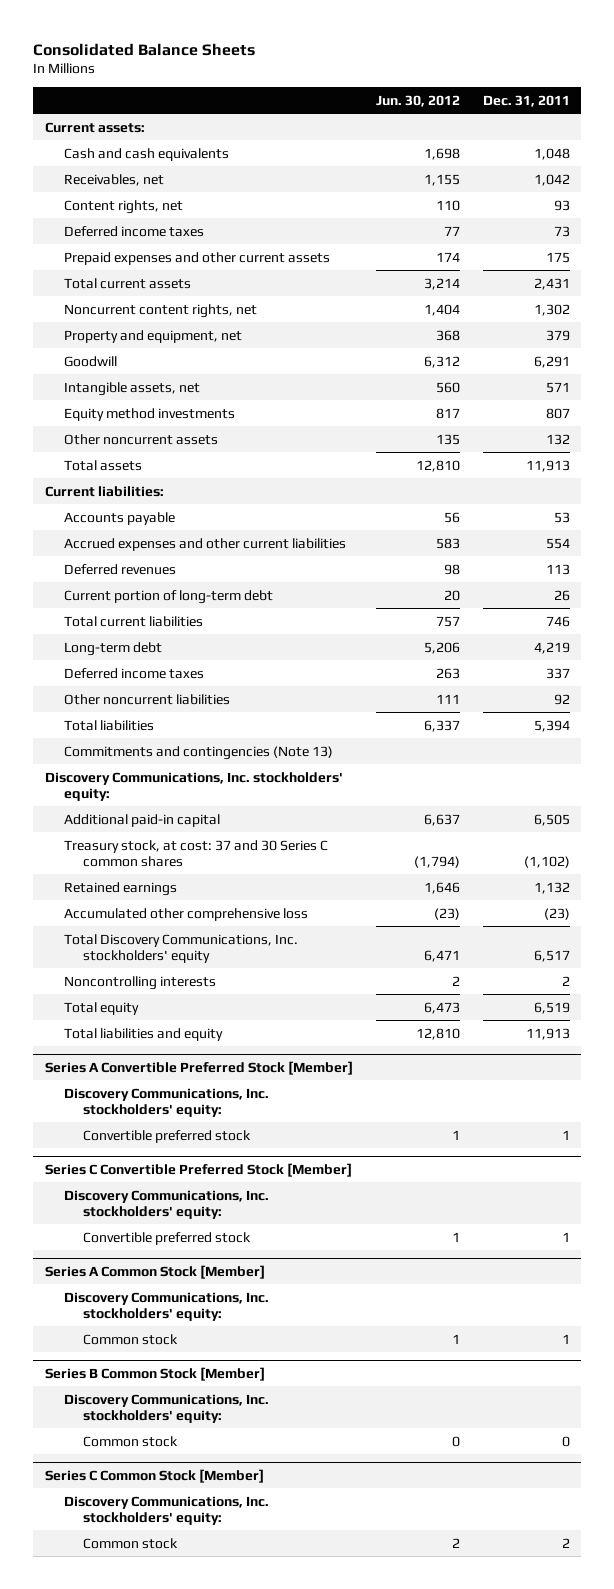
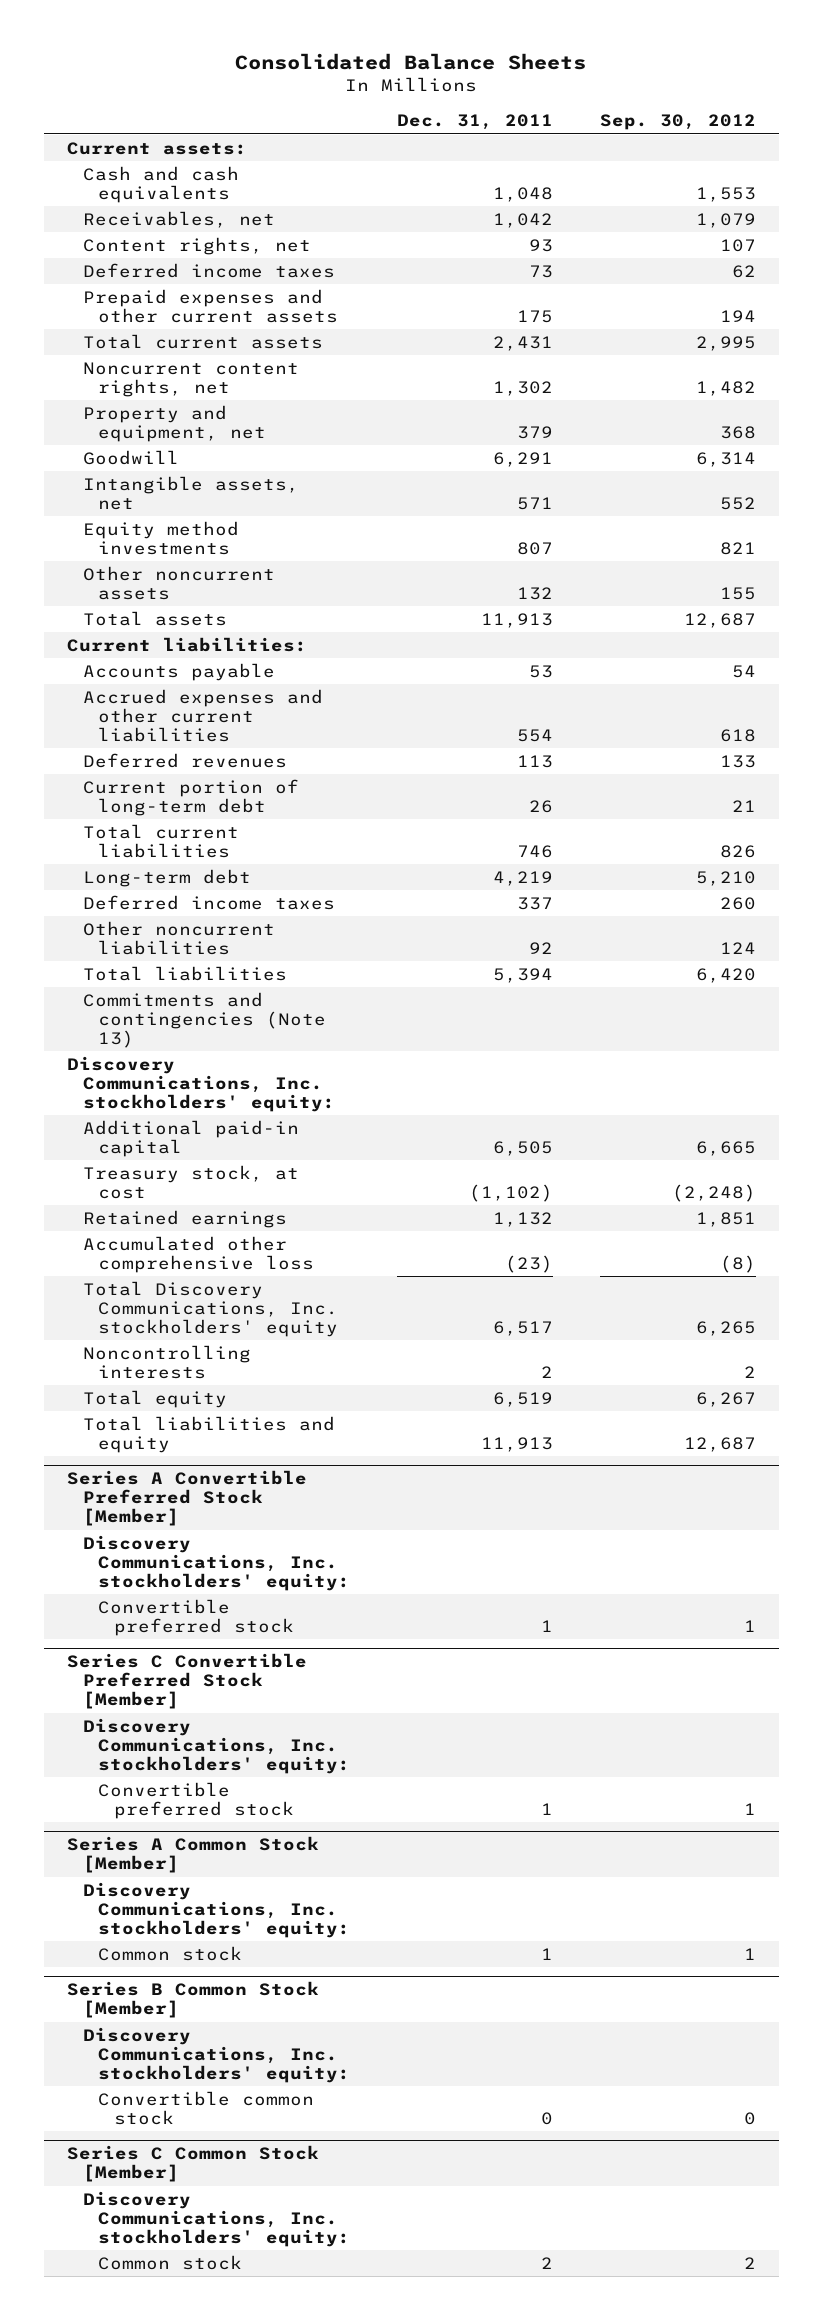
[375,94,460,107] Jun. 30, 2012 -> none
none -> [599,114,756,131] Sep. 30, 2012
[63,839,328,867] Treasury stock, at cost: 37 and 30 Series C common shares -> [82,1164,299,1199] Treasury stock, at cost
[82,1435,178,1447] Common stock -> [98,2090,315,2125] Convertible common stock

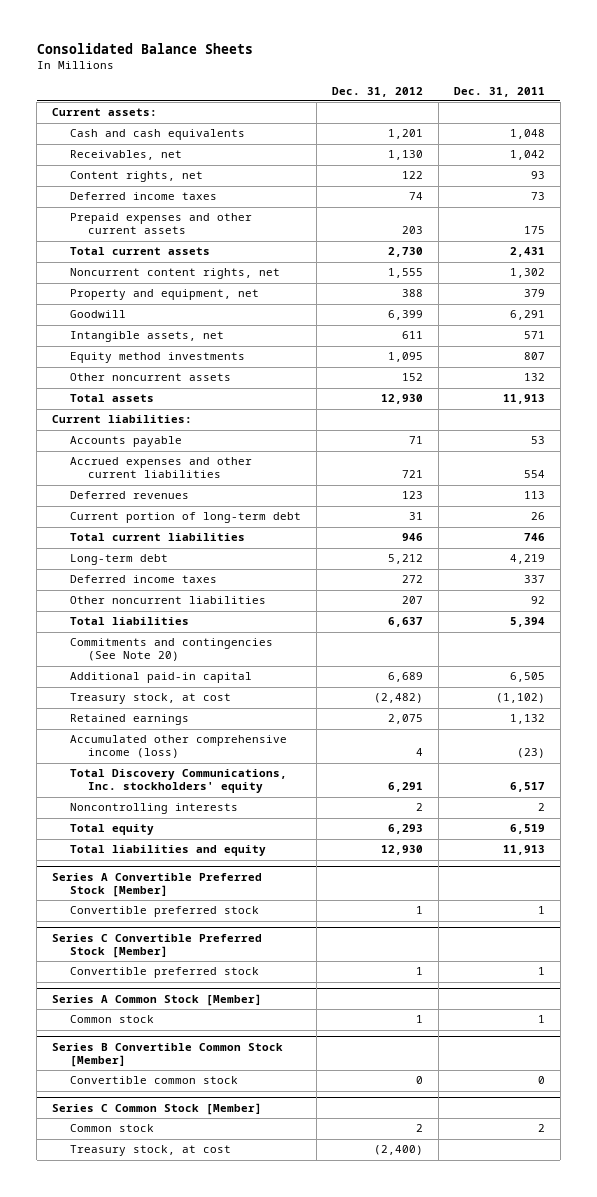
[599,114,756,131] Sep. 30, 2012 -> none
none -> [331,86,423,97] Dec. 31, 2012
[67,1055,335,1112] Discovery Communications, Inc. stockholders' equity: -> none
[82,991,327,1048] Commitments and contingencies (Note 13) -> [69,638,273,662] Commitments and contingencies (See Note 20)
[82,1235,315,1273] Accumulated other comprehensive loss -> [69,735,287,759] Accumulated other comprehensive income (loss)
[82,1534,351,1591] Discovery Communications, Inc. stockholders' equity: -> none
[82,1717,351,1774] Discovery Communications, Inc. stockholders' equity: -> none
[82,1881,351,1938] Discovery Communications, Inc. stockholders' equity: -> none
[82,2026,351,2083] Discovery Communications, Inc. stockholders' equity: -> none
[67,1981,320,2019] Series B Common Stock [Member] -> [52,1042,284,1067] Series B Convertible Common Stock [Member]
[82,2190,351,2247] Discovery Communications, Inc. stockholders' equity: -> none
none -> [69,1145,231,1157] Treasury stock, at cost

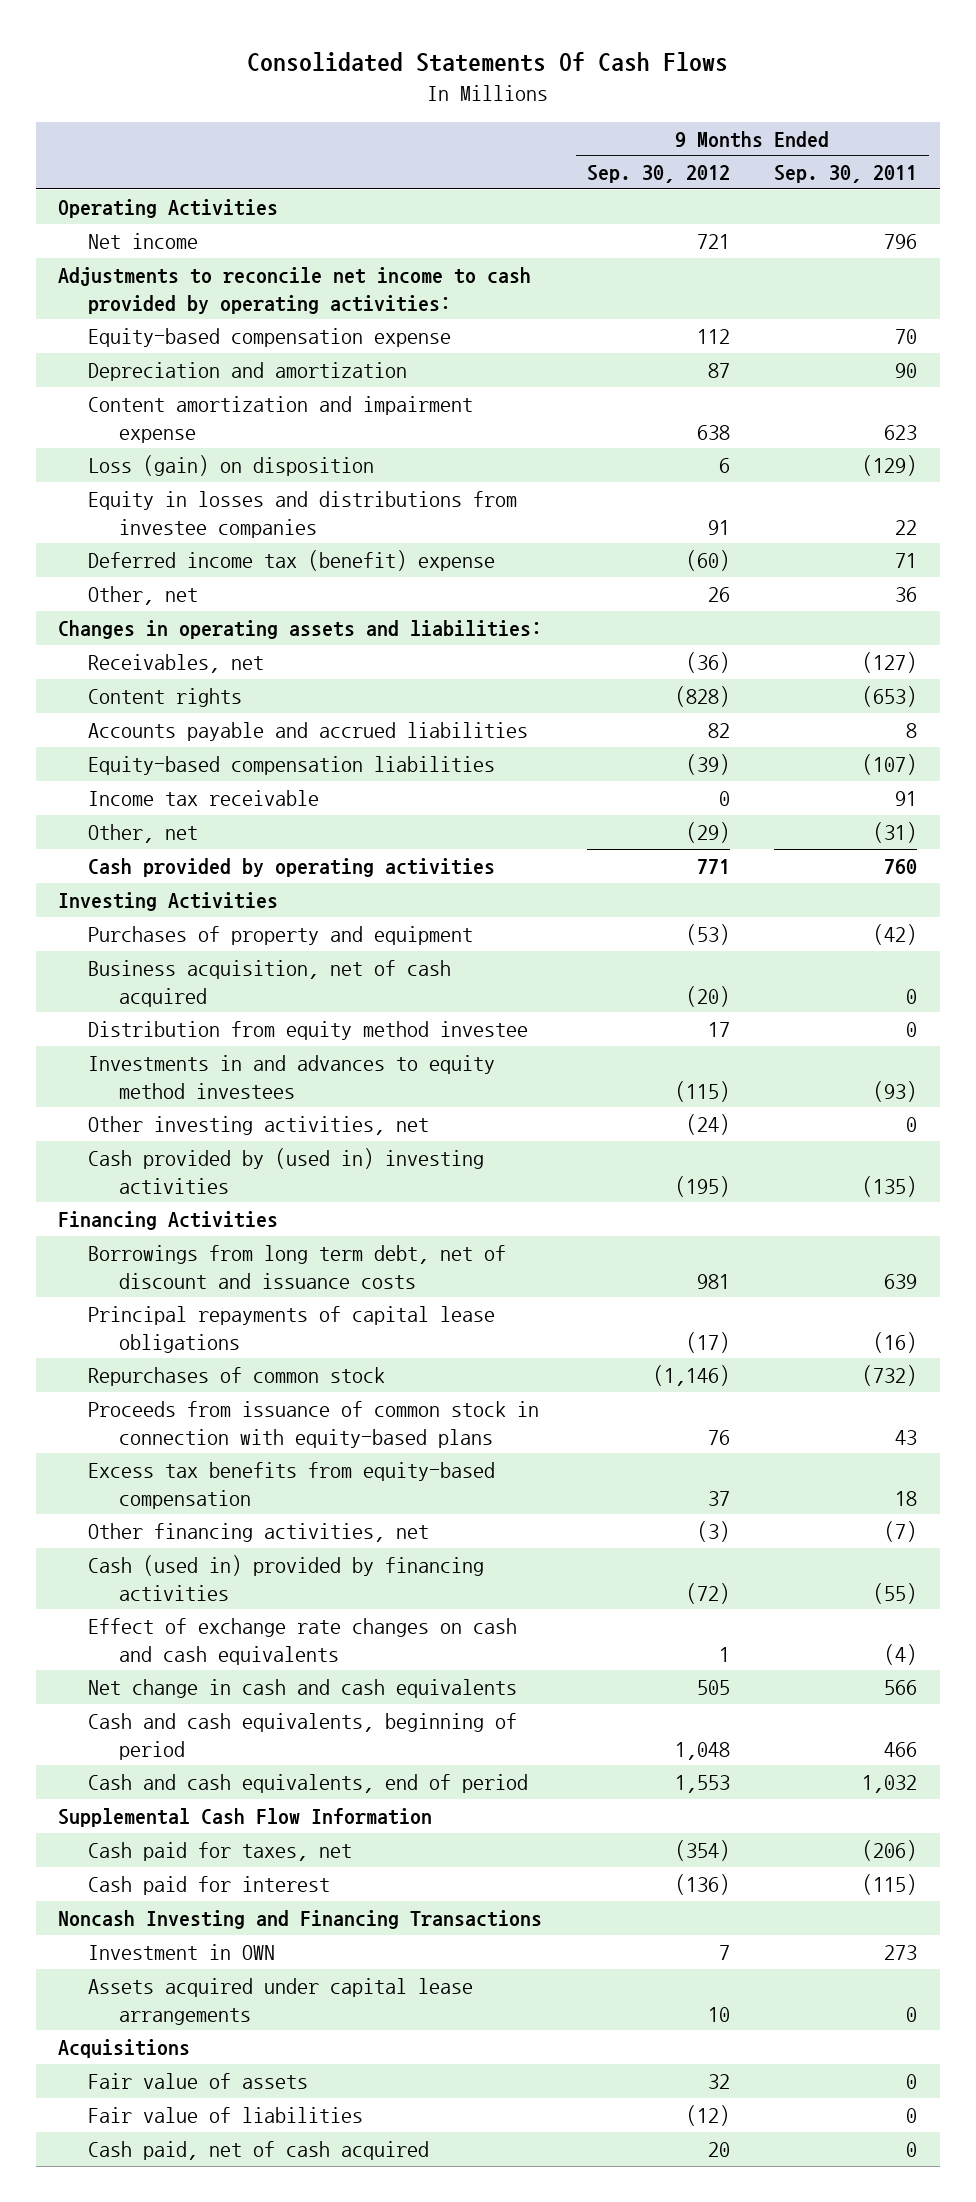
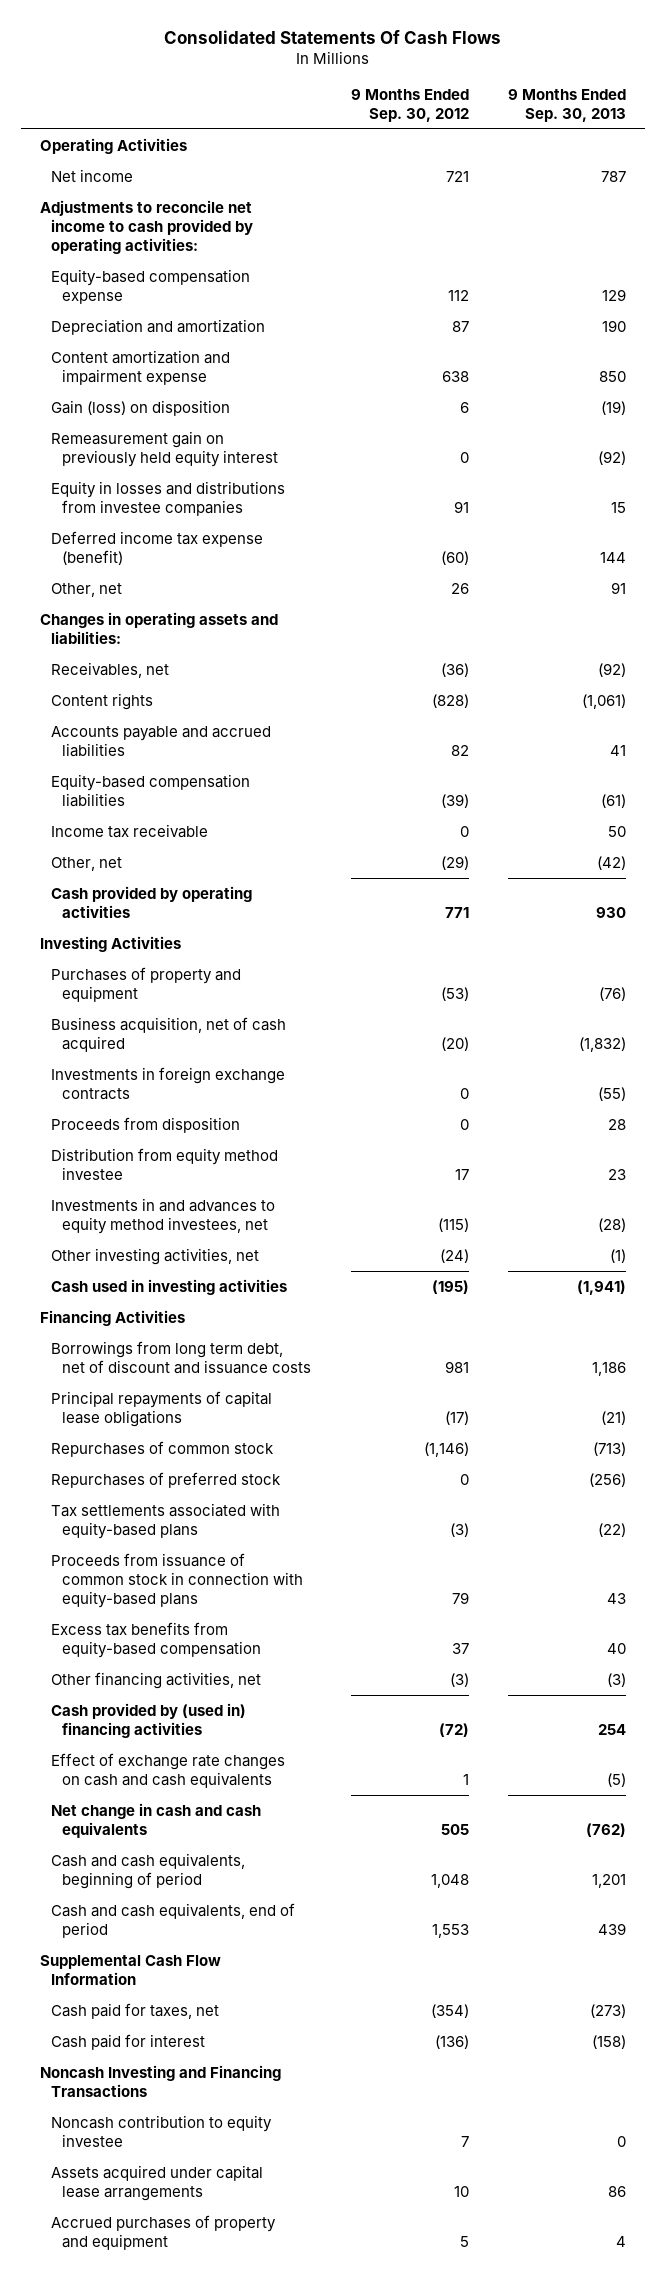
[774,165,918,184] Sep. 30, 2011 -> none
none -> [507,88,626,122] 9 Months Ended Sep. 30, 2013
[88,454,375,476] Loss (gain) on disposition -> [51,399,231,416] Gain (loss) on disposition
none -> [51,430,279,467] Remeasurement gain on previously held equity interest
[88,549,496,571] Deferred income tax (benefit) expense -> [51,530,264,565] Deferred income tax expense (benefit)
none -> [51,1066,286,1100] Investments in foreign exchange contracts
none -> [51,1116,241,1133] Proceeds from disposition
[88,1054,496,1099] Investments in and advances to equity method investees -> [51,1197,276,1234] Investments in and advances to equity method investees, net
[88,1147,485,1194] Cash provided by (used in) investing activities -> [51,1278,288,1295] Cash used in investing activities
none -> [51,1471,282,1488] Repurchases of preferred stock
none -> [51,1502,281,1539] Tax settlements associated with equity-based plans
[707,1429,730,1445] 76 -> [451,1591,469,1604] 79
[88,1554,485,1601] Cash (used in) provided by financing activities -> [51,1702,247,1738] Cash provided by (used in) financing activities
[88,1943,276,1960] Investment in OWN -> [51,2114,273,2147] Noncash contribution to equity investee
[58,2038,191,2058] Acquisitions -> none
[88,2072,309,2089] Fair value of assets -> none
[88,2106,364,2123] Fair value of liabilities -> none
[88,2140,430,2160] Cash paid, net of cash acquired -> none
none -> [51,2214,277,2250] Accrued purchases of property and equipment

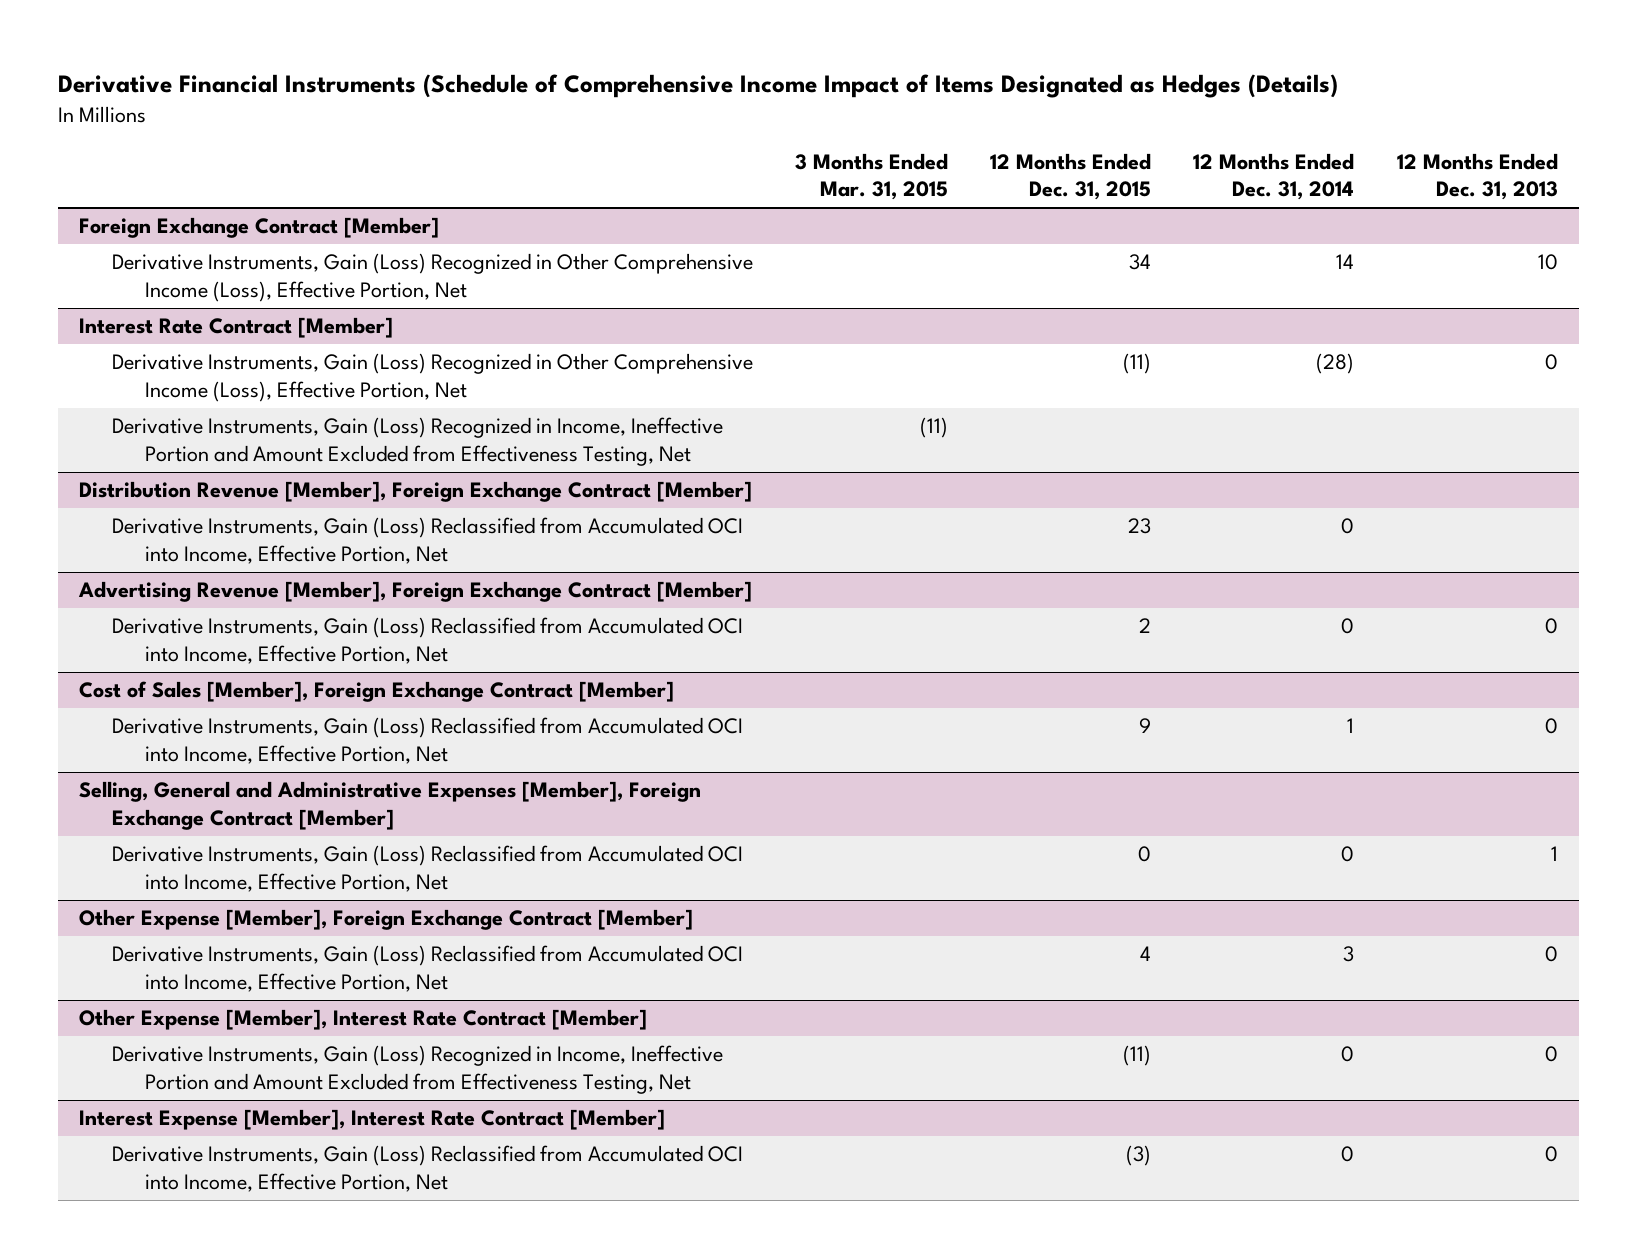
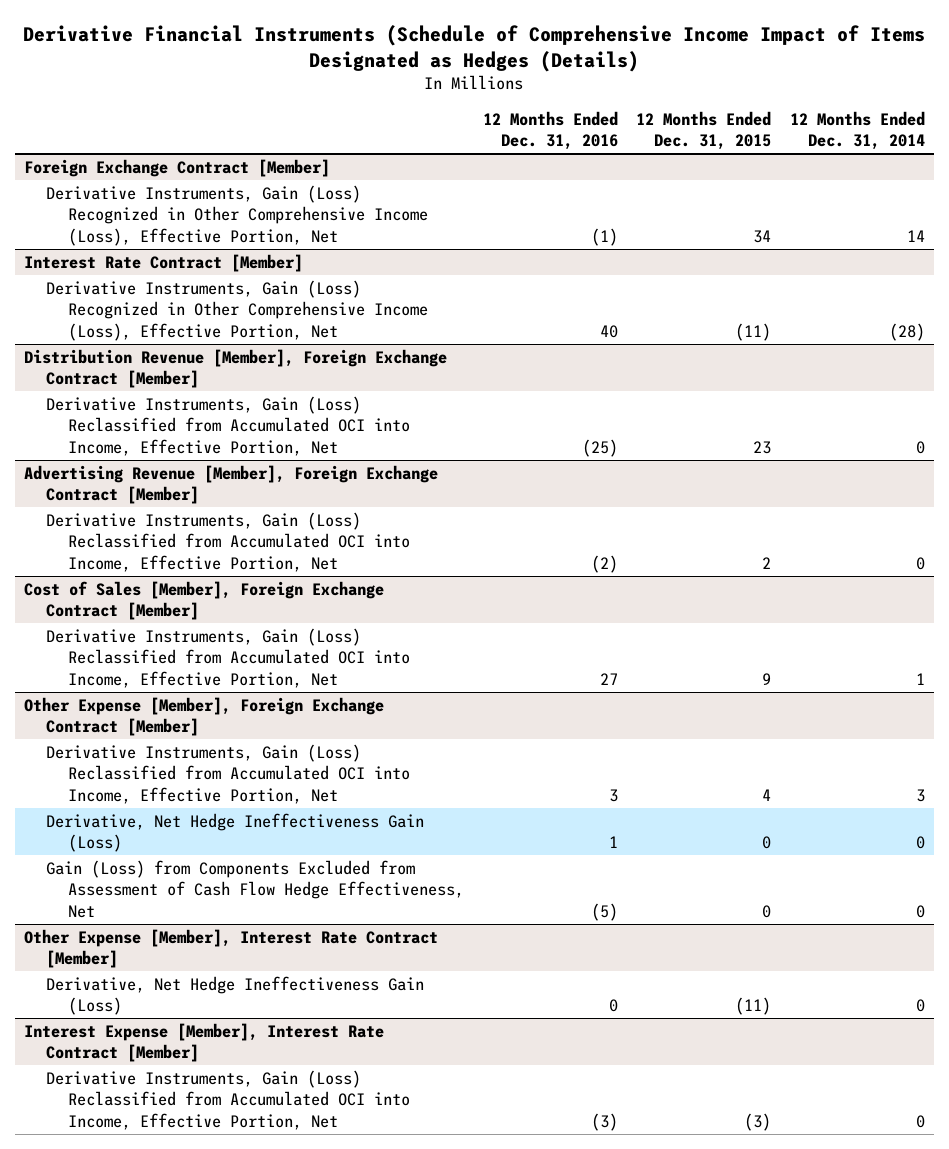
[795,152,949,201] 3 Months Ended Mar. 31, 2015 -> none
[1396,152,1558,201] 12 Months Ended Dec. 31, 2013 -> none
none -> [482,110,618,151] 12 Months Ended Dec. 31, 2016
[112,417,724,466] Derivative Instruments, Gain (Loss) Recognized in Income, Ineffective Portion and Amount Excluded from Effectiveness Testing, Net -> none
[79,781,702,830] Selling, General and Administrative Expenses [Member], Foreign Exchange Contract [Member] -> none
[112,845,744,892] Derivative Instruments, Gain (Loss) Reclassified from Accumulated OCI into Income, Effective Portion, Net -> none
none -> [45,812,424,853] Derivative, Net Hedge Ineffectiveness Gain (Loss)
none -> [45,859,464,918] Gain (Loss) from Components Excluded from Assessment of Cash Flow Hedge Effectiveness, Net
[112,1045,724,1094] Derivative Instruments, Gain (Loss) Recognized in Income, Ineffective Portion and Amount Excluded from Effectiveness Testing, Net -> none
none -> [45,975,424,1016] Derivative, Net Hedge Ineffectiveness Gain (Loss)

